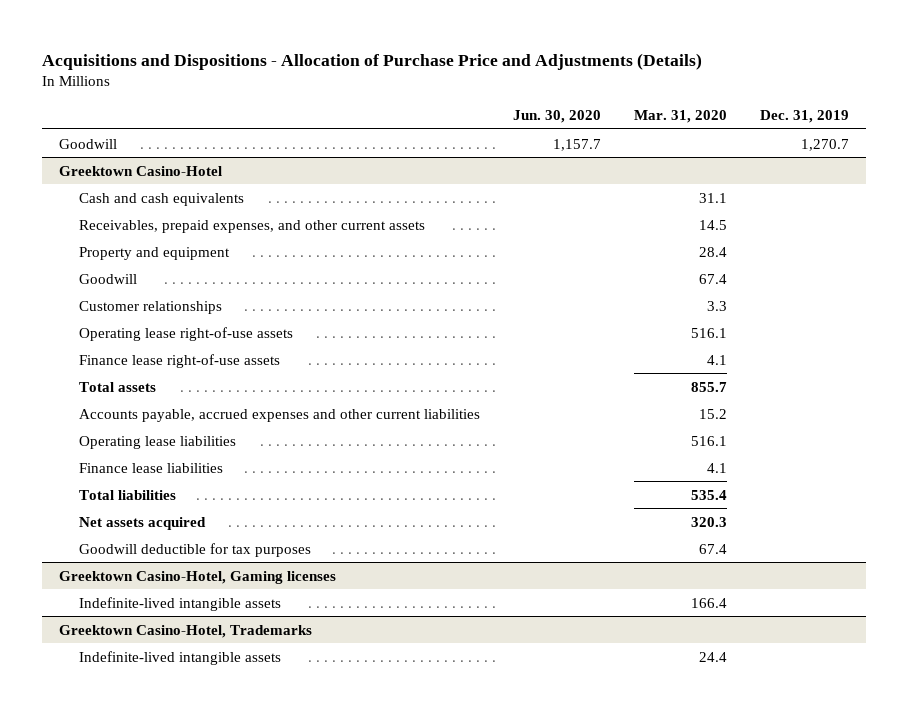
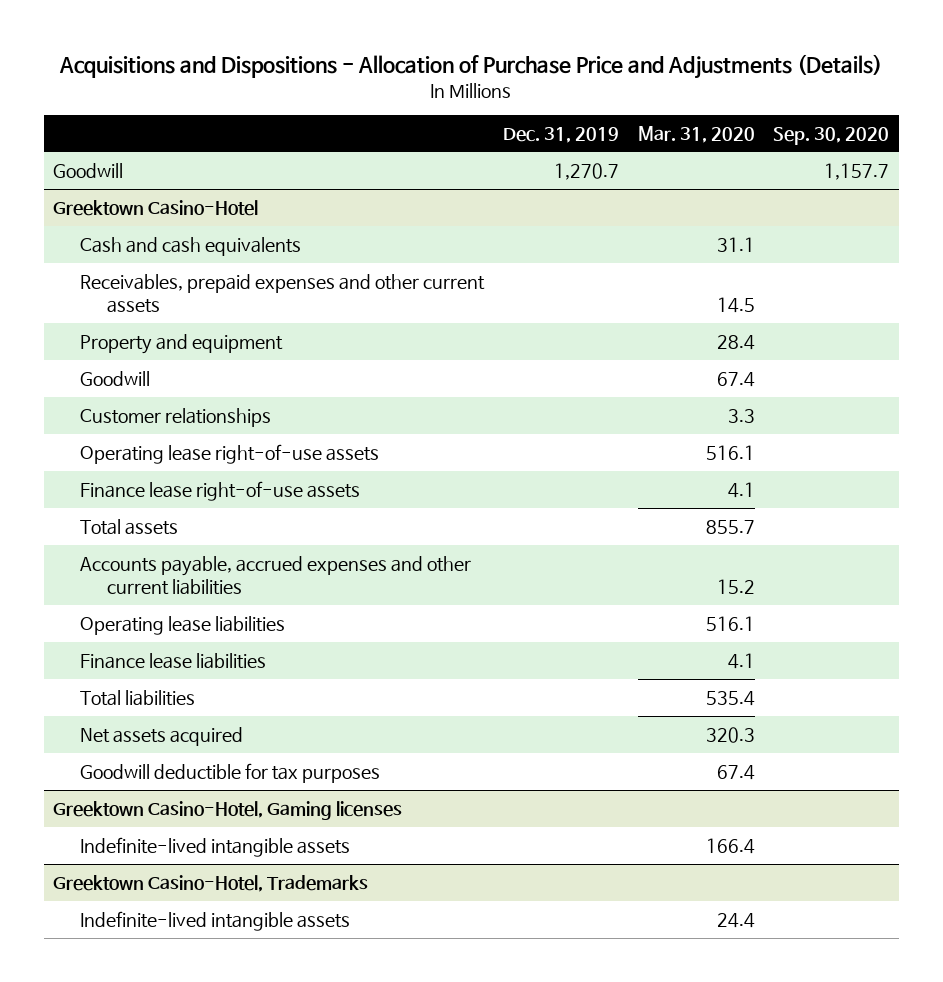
[512,109,601,123] Jun. 30, 2020 -> none
none -> [773,126,890,145] Sep. 30, 2020
[78,219,425,233] Receivables, prepaid expenses, and other current assets -> [80,273,486,314] Receivables, prepaid expenses and other current assets

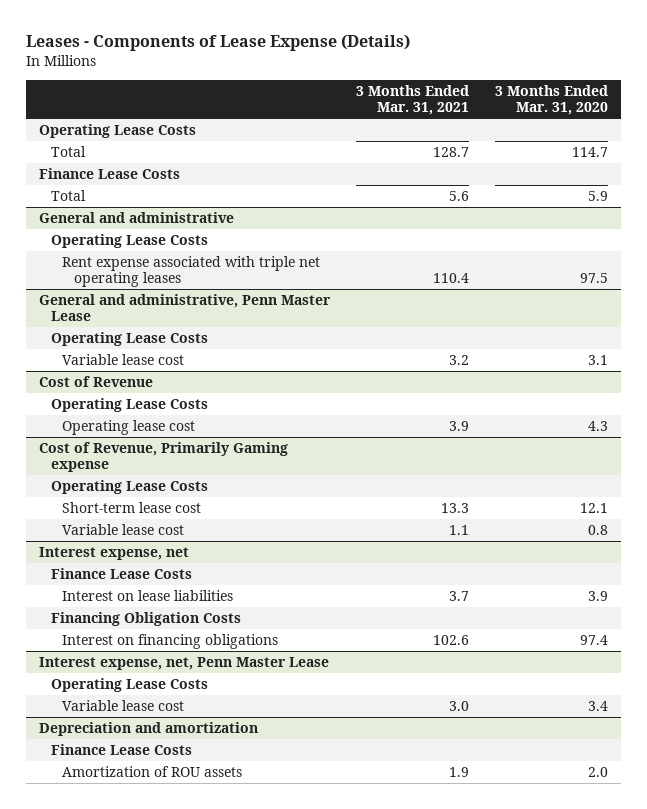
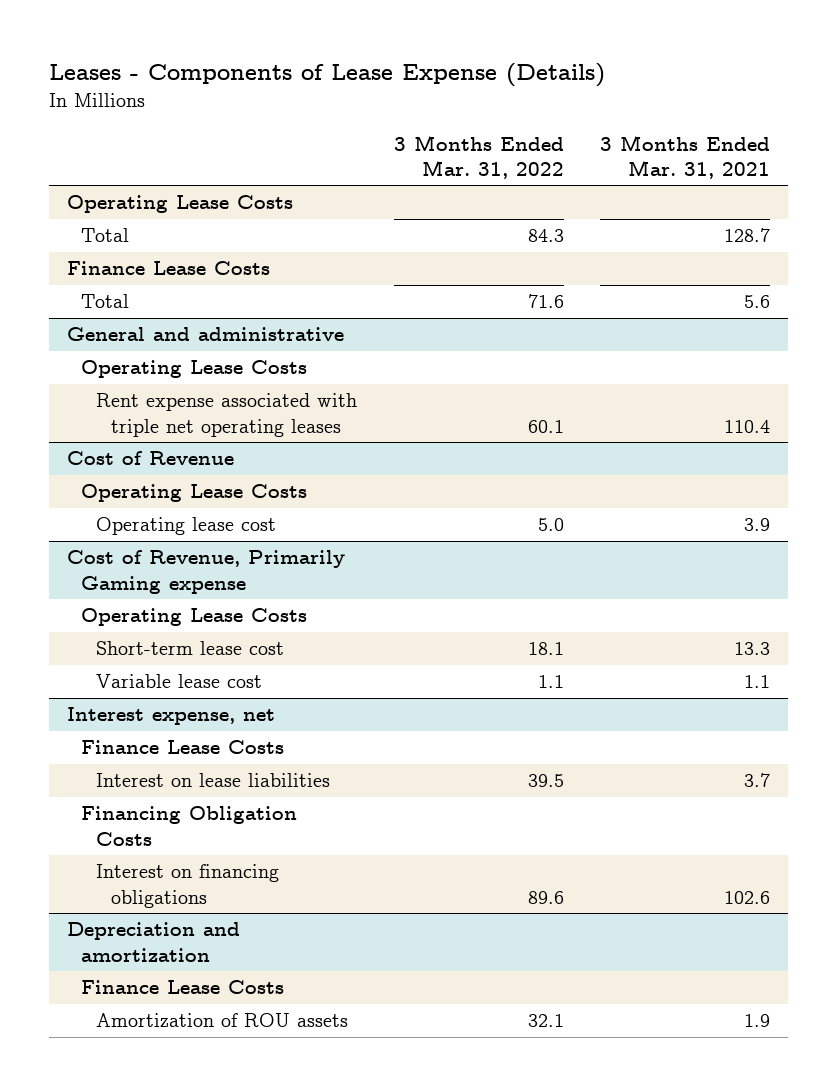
[495,85,609,116] 3 Months Ended Mar. 31, 2020 -> none
none -> [393,134,564,179] 3 Months Ended Mar. 31, 2022
[39,294,332,322] General and administrative, Penn Master Lease -> none
[50,332,208,347] Operating Lease Costs -> none
[62,354,185,366] Variable lease cost -> none
[39,657,330,671] Interest expense, net, Penn Master Lease -> none
[50,678,208,693] Operating Lease Costs -> none
[62,700,185,712] Variable lease cost -> none

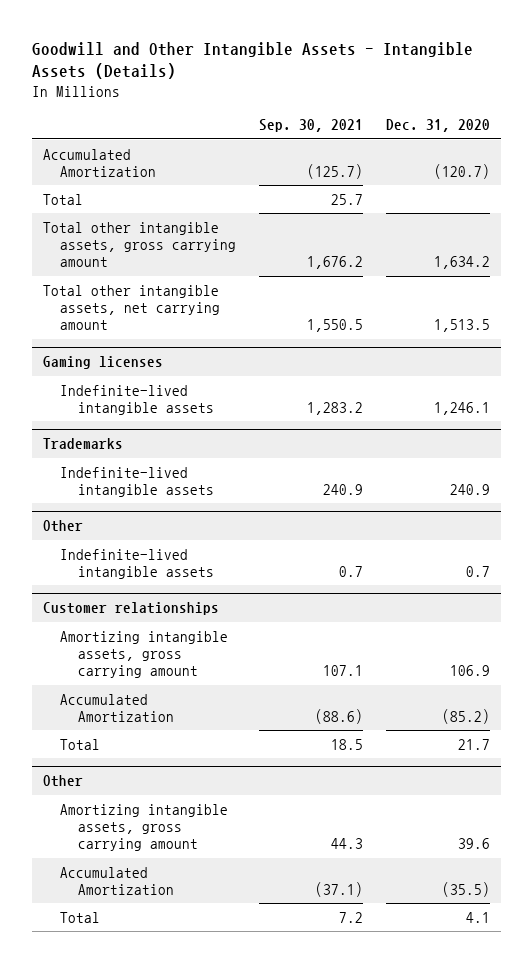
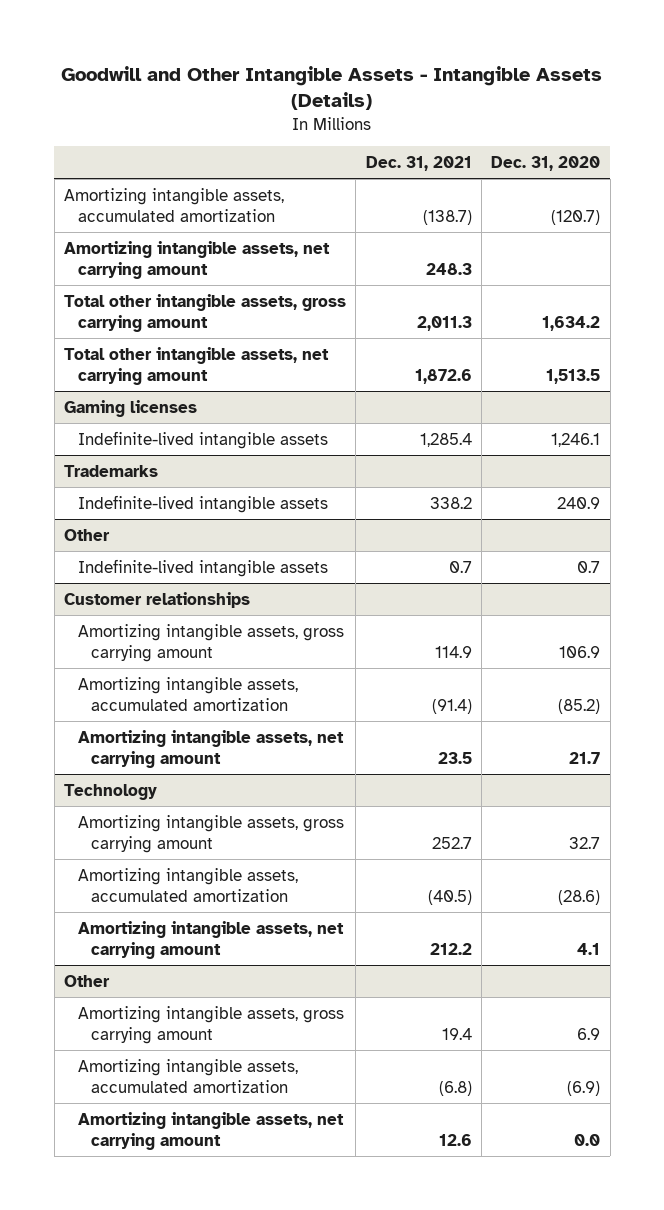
[258,119,363,133] Sep. 30, 2021 -> none
none -> [365,155,472,171] Dec. 31, 2021
[42,148,157,177] Accumulated Amortization -> [64,187,285,222] Amortizing intangible assets, accumulated amortization
[42,193,83,205] Total -> [64,240,331,279] Amortizing intangible assets, net carrying amount
[60,693,174,722] Accumulated Amortization -> [77,676,298,711] Amortizing intangible assets, accumulated amortization
[60,738,101,750] Total -> [77,729,344,768] Amortizing intangible assets, net carrying amount
none -> [64,783,158,800] Technology
none -> [77,814,344,853] Amortizing intangible assets, gross carrying amount
none -> [77,867,298,902] Amortizing intangible assets, accumulated amortization
none -> [77,920,344,959] Amortizing intangible assets, net carrying amount
[60,911,101,923] Total -> none
[457,838,490,850] 39.6 -> [577,1027,601,1040] 6.9
[60,866,174,895] Accumulated Amortization -> [77,1058,298,1093] Amortizing intangible assets, accumulated amortization
[441,881,490,897] (35.5) -> [567,1080,601,1096] (6.9)
none -> [77,1111,344,1150] Amortizing intangible assets, net carrying amount

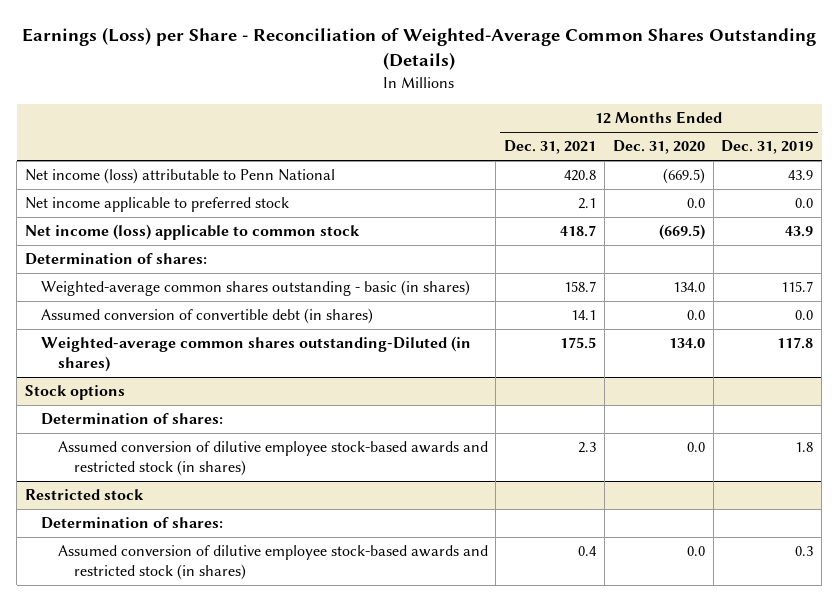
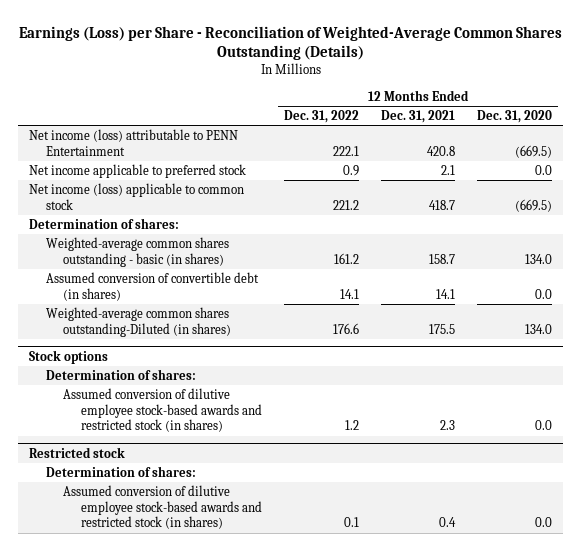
[721,140,814,155] Dec. 31, 2019 -> none
none -> [283,109,359,123] Dec. 31, 2022
[24,168,335,185] Net income (loss) attributable to Penn National -> [29,128,239,156] Net income (loss) attributable to PENN Entertainment

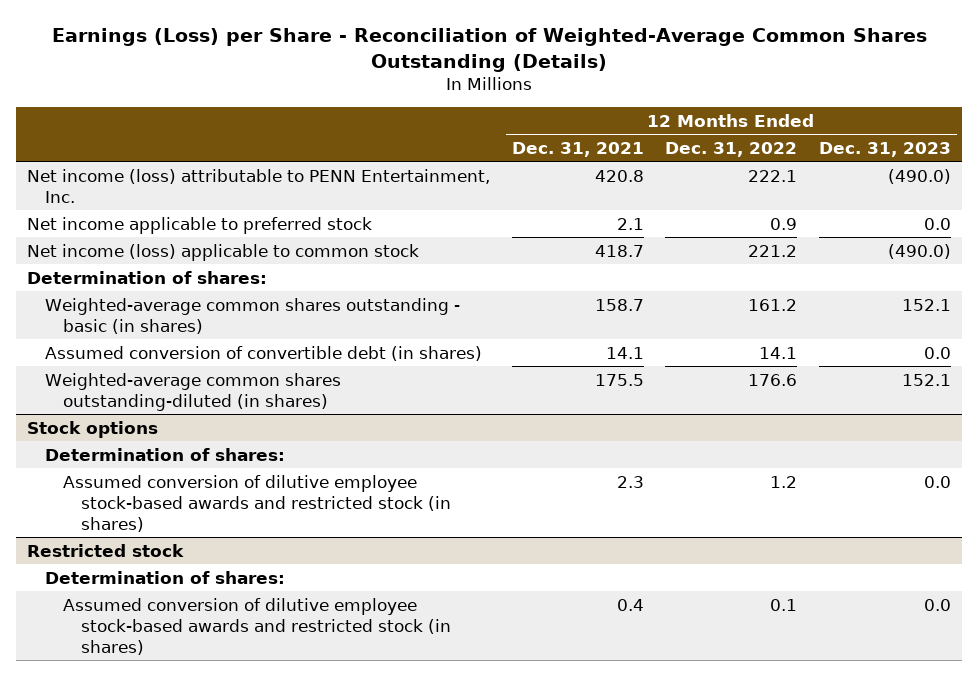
[476,109,552,123] Dec. 31, 2020 -> none
none -> [819,141,952,157] Dec. 31, 2023
[29,128,239,156] Net income (loss) attributable to PENN Entertainment -> [27,168,491,203] Net income (loss) attributable to PENN Entertainment, Inc.
[46,306,232,337] Weighted-average common shares outstanding-Diluted (in shares) -> [44,372,341,411] Weighted-average common shares outstanding-diluted (in shares)

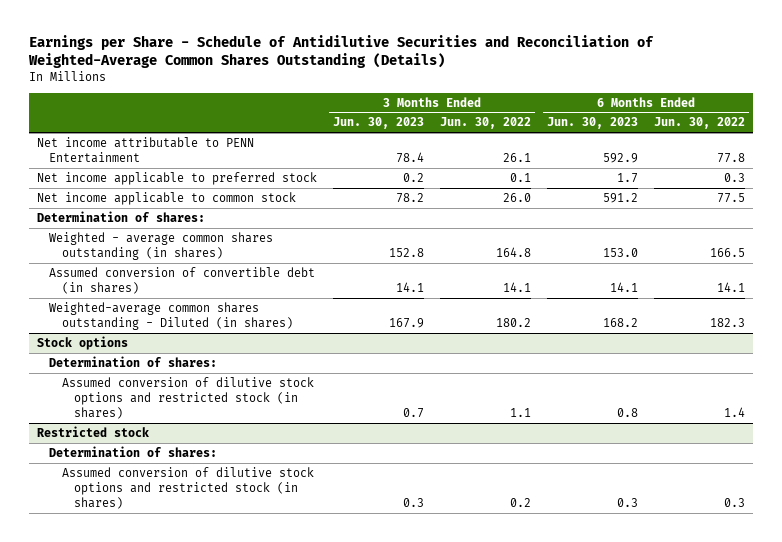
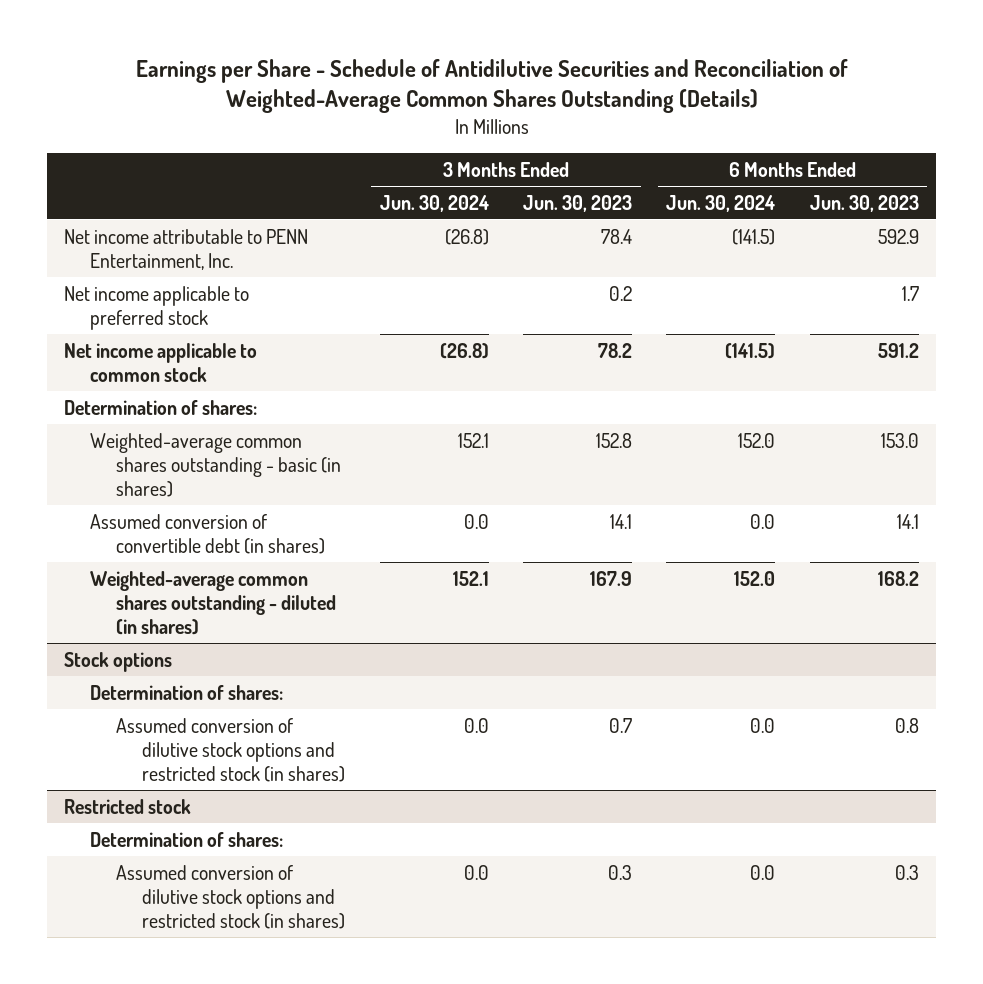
[439,117,531,130] Jun. 30, 2022 -> none
[653,117,745,130] Jun. 30, 2022 -> none
none -> [379,194,489,212] Jun. 30, 2024
none -> [666,194,776,212] Jun. 30, 2024
[37,137,255,164] Net income attributable to PENN Entertainment -> [64,228,309,270] Net income attributable to PENN Entertainment, Inc.
[49,232,274,261] Weighted - average common shares outstanding (in shares) -> [90,432,342,498] Weighted-average common shares outstanding - basic (in shares)
[49,302,293,331] Weighted-average common shares outstanding - Diluted (in shares) -> [90,570,337,636] Weighted-average common shares outstanding - diluted (in shares)

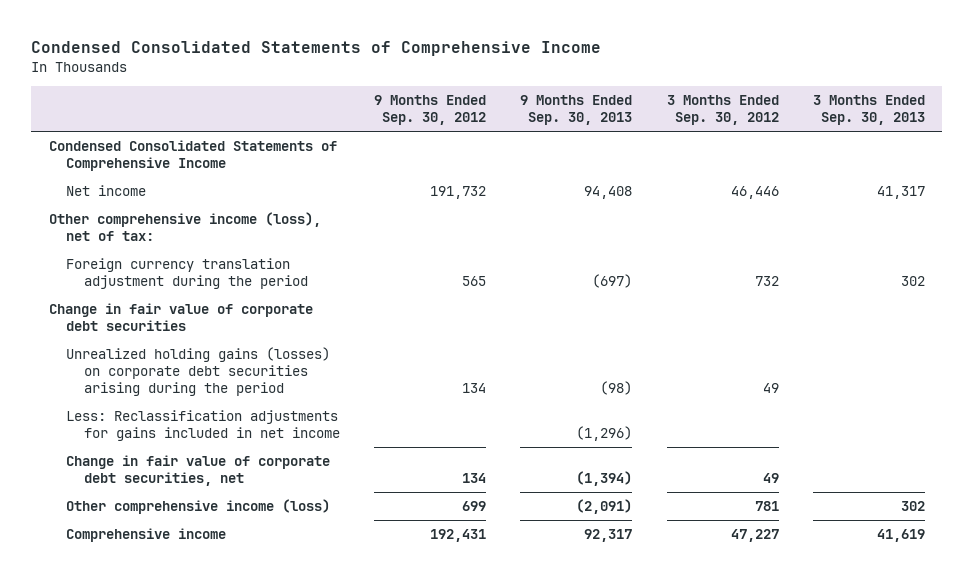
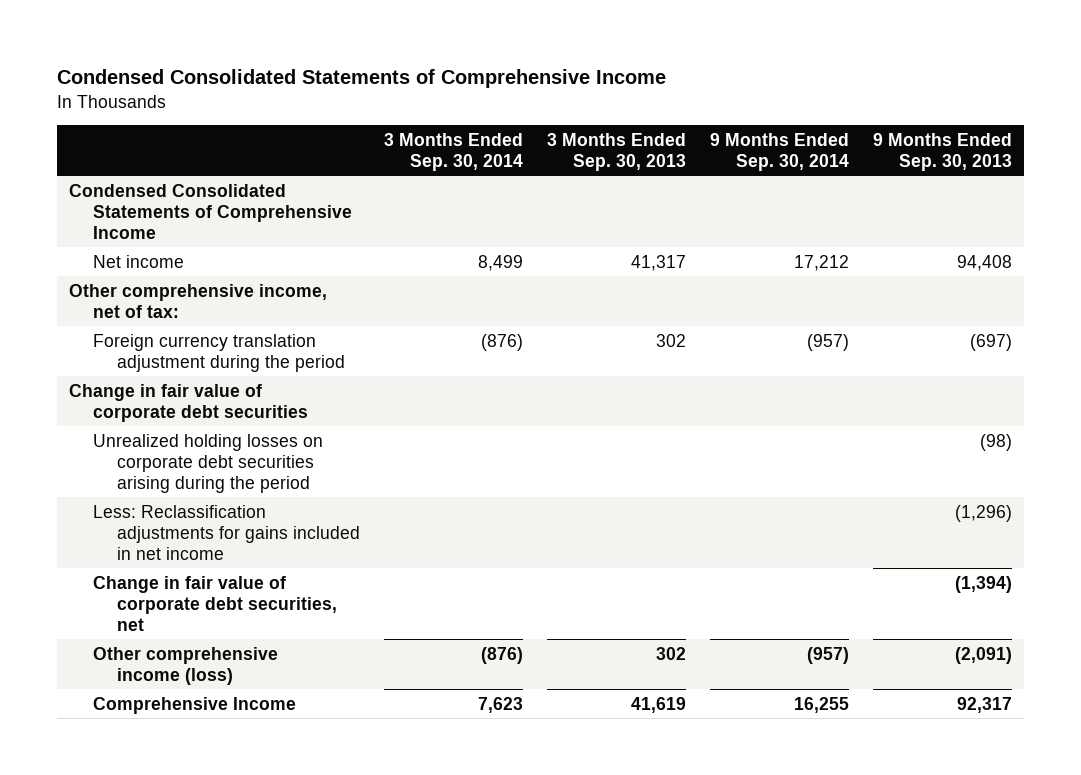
[373,95,486,126] 9 Months Ended Sep. 30, 2012 -> none
[666,95,779,126] 3 Months Ended Sep. 30, 2012 -> none
none -> [384,132,524,171] 3 Months Ended Sep. 30, 2014
none -> [709,132,849,171] 9 Months Ended Sep. 30, 2014
[48,212,321,242] Other comprehensive income (loss), net of tax: -> [68,283,327,318] Other comprehensive income, net of tax:
[66,347,331,397] Unrealized holding gains (losses) on corporate debt securities arising during the period -> [93,433,324,493] Unrealized holding losses on corporate debt securities arising during the period
[66,528,227,543] Comprehensive income -> [93,696,297,714] Comprehensive Income

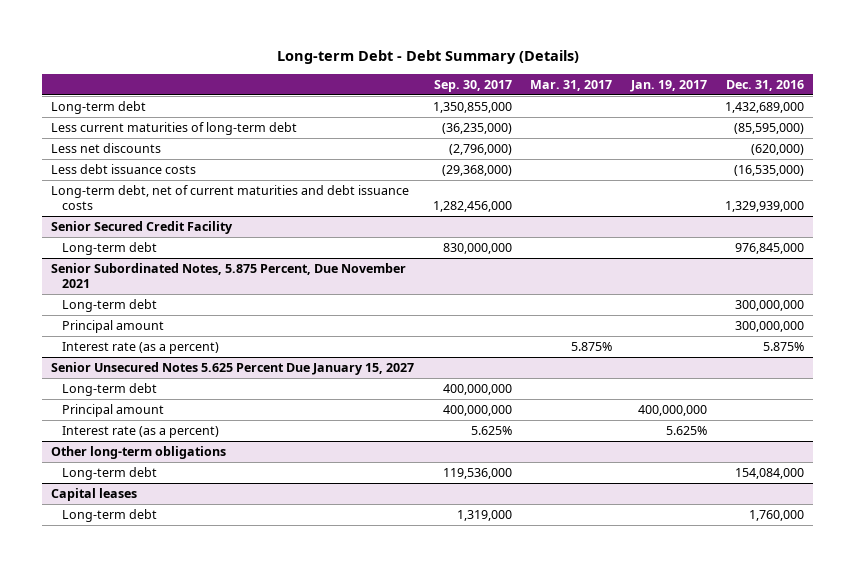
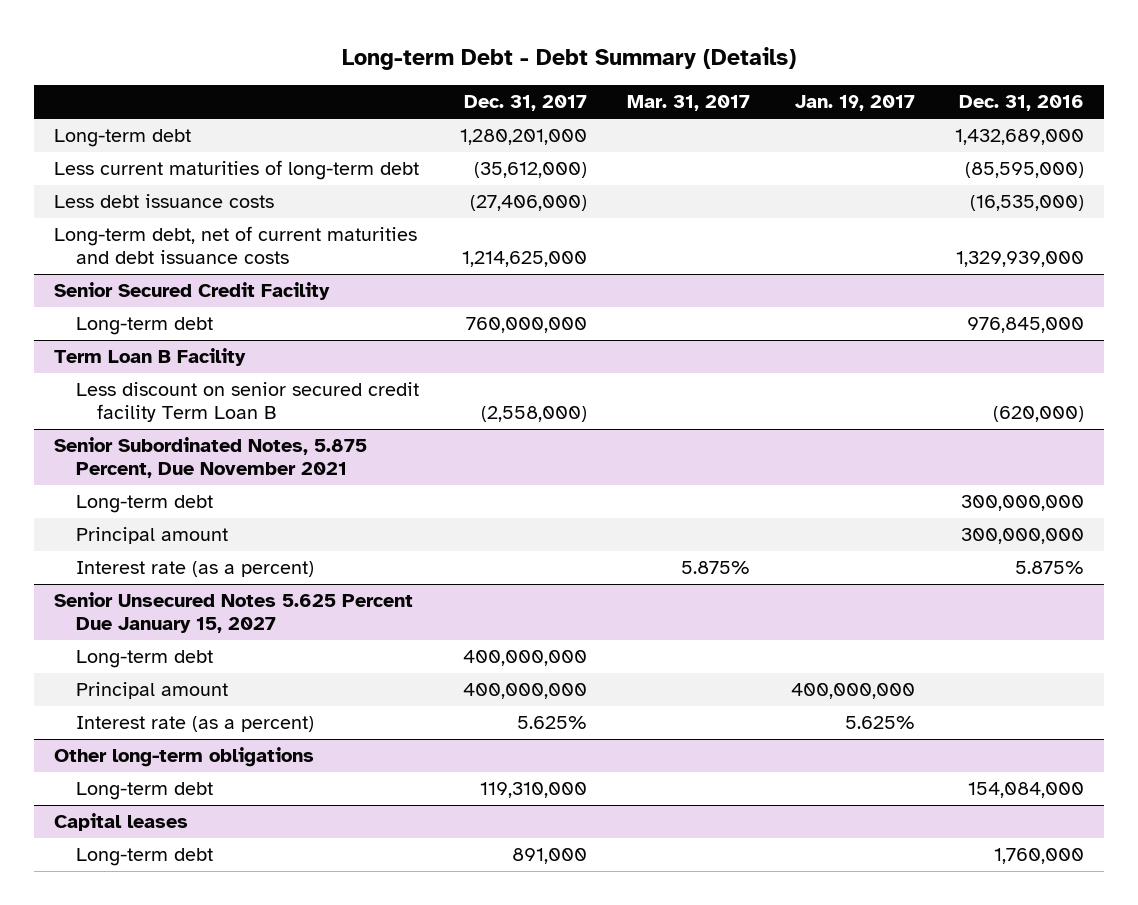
[433,79,512,92] Sep. 30, 2017 -> none
none -> [463,95,587,112] Dec. 31, 2017
[51,142,162,153] Less net discounts -> none
none -> [54,348,247,367] Term Loan B Facility
none -> [75,382,419,423] Less discount on senior secured credit facility Term Loan B

